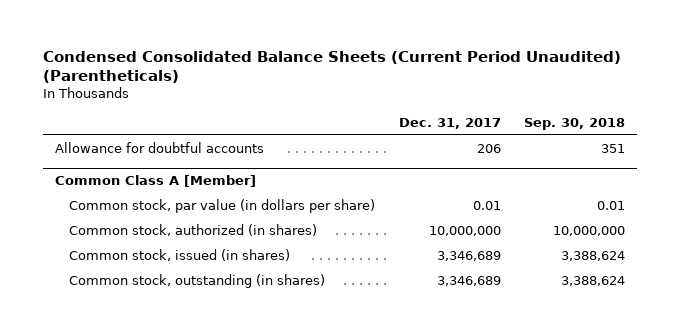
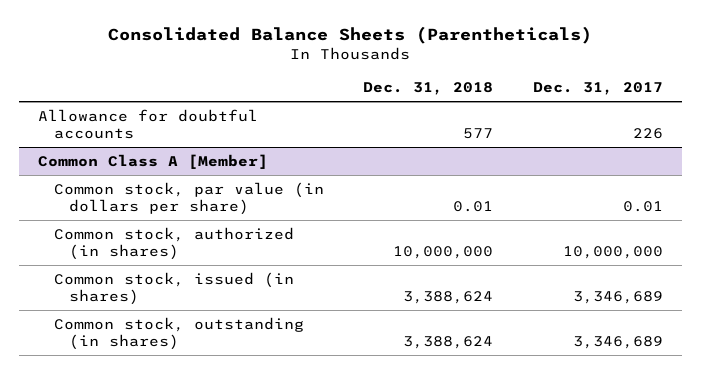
[42,50,621,84] Condensed Consolidated Balance Sheets (Current Period Unaudited) (Parentheticals) -> [108,26,593,45] Consolidated Balance Sheets (Parentheticals)
[524,118,626,131] Sep. 30, 2018 -> none
none -> [363,82,494,96] Dec. 31, 2018
[476,143,501,153] 206 -> [632,128,663,140] 226

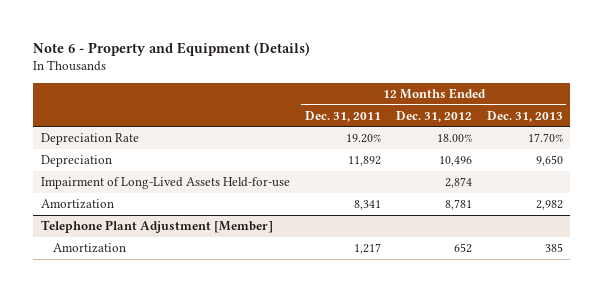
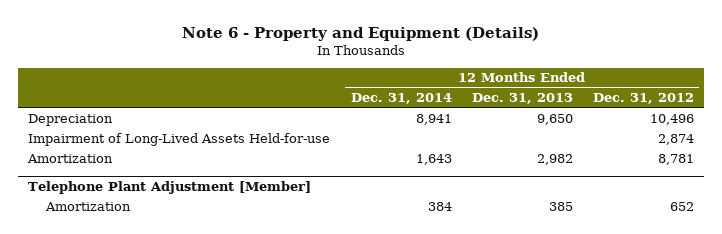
[304,110,381,122] Dec. 31, 2011 -> none
none -> [350,93,452,105] Dec. 31, 2014
[40,132,139,145] Depreciation Rate -> none

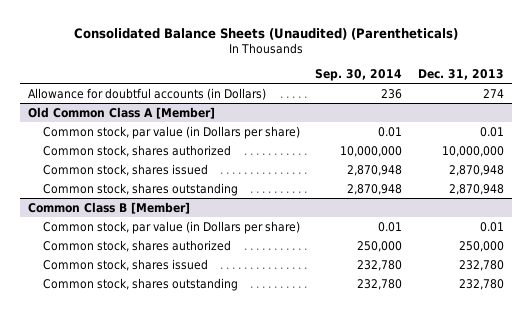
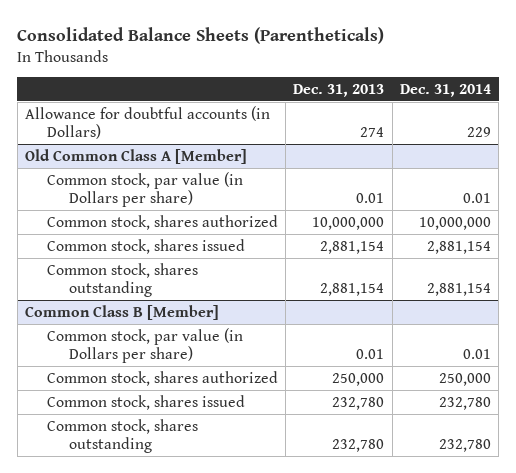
[73,27,458,40] Consolidated Balance Sheets (Unaudited) (Parentheticals) -> [17,27,385,45] Consolidated Balance Sheets (Parentheticals)
[315,68,403,81] Sep. 30, 2014 -> none
none -> [400,83,492,97] Dec. 31, 2014
[448,164,504,176] 2,870,948 -> [320,240,385,254] 2,881,154
[448,183,504,195] 2,870,948 -> [320,283,385,297] 2,881,154

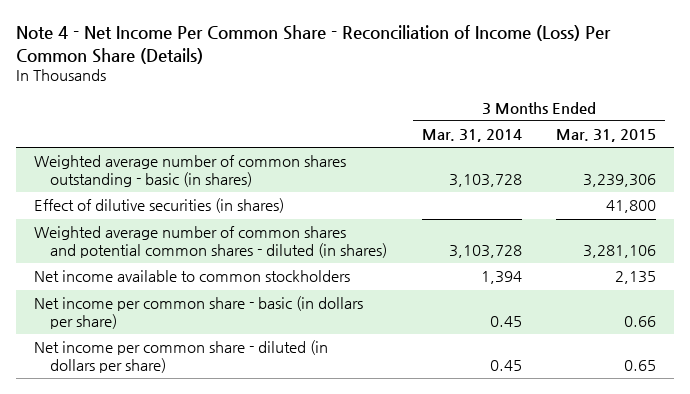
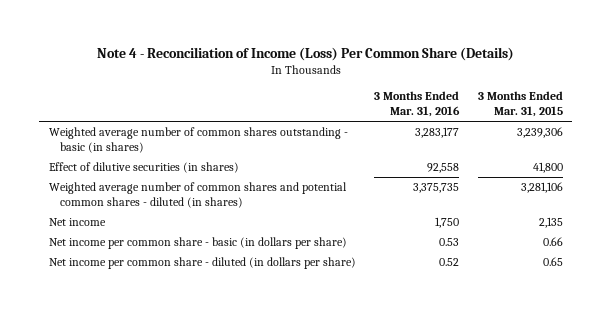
[16,25,612,64] Note 4 - Net Income Per Common Share - Reconciliation of Income (Loss) Per Common Share (Details) -> [96,47,514,62] Note 4 - Reconciliation of Income (Loss) Per Common Share (Details)
[421,129,522,143] Mar. 31, 2014 -> none
none -> [374,91,461,117] 3 Months Ended Mar. 31, 2016
[33,270,350,283] Net income available to common stockholders -> [48,218,106,227] Net income

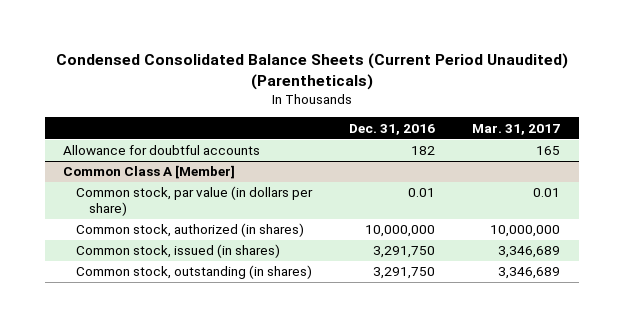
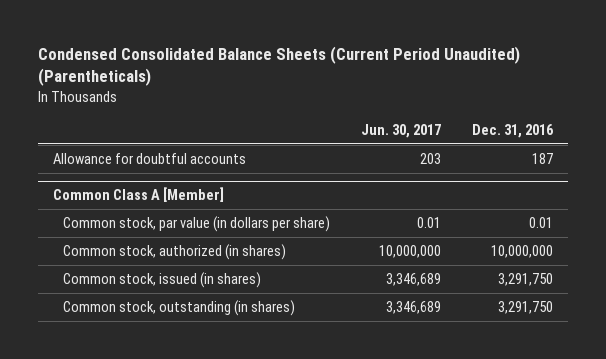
[472,123,561,135] Mar. 31, 2017 -> none
none -> [360,124,441,139] Jun. 30, 2017
[411,146,436,156] 182 -> [531,152,553,164] 187

